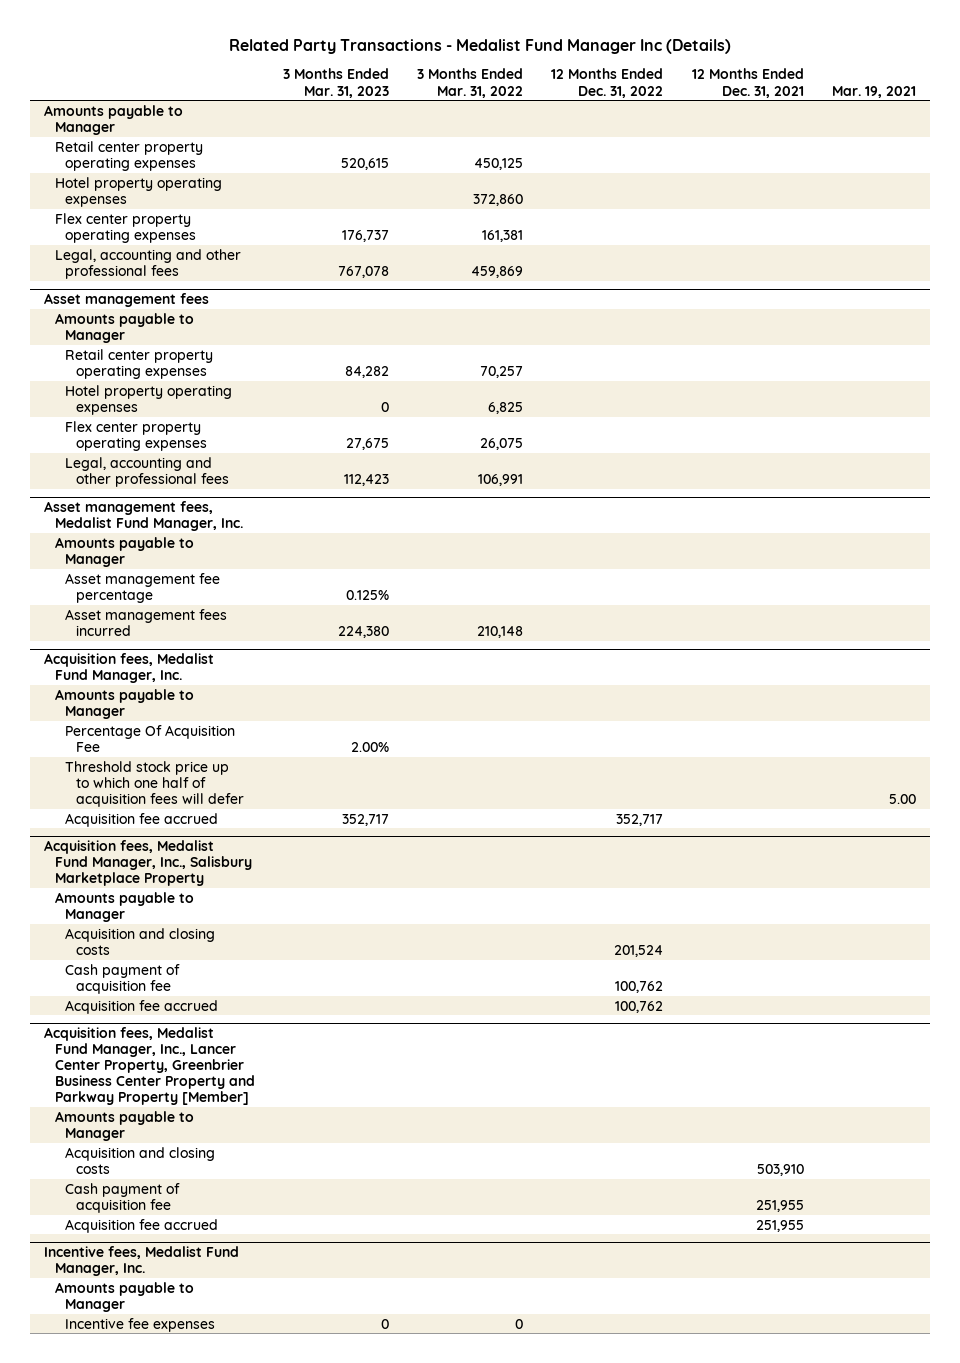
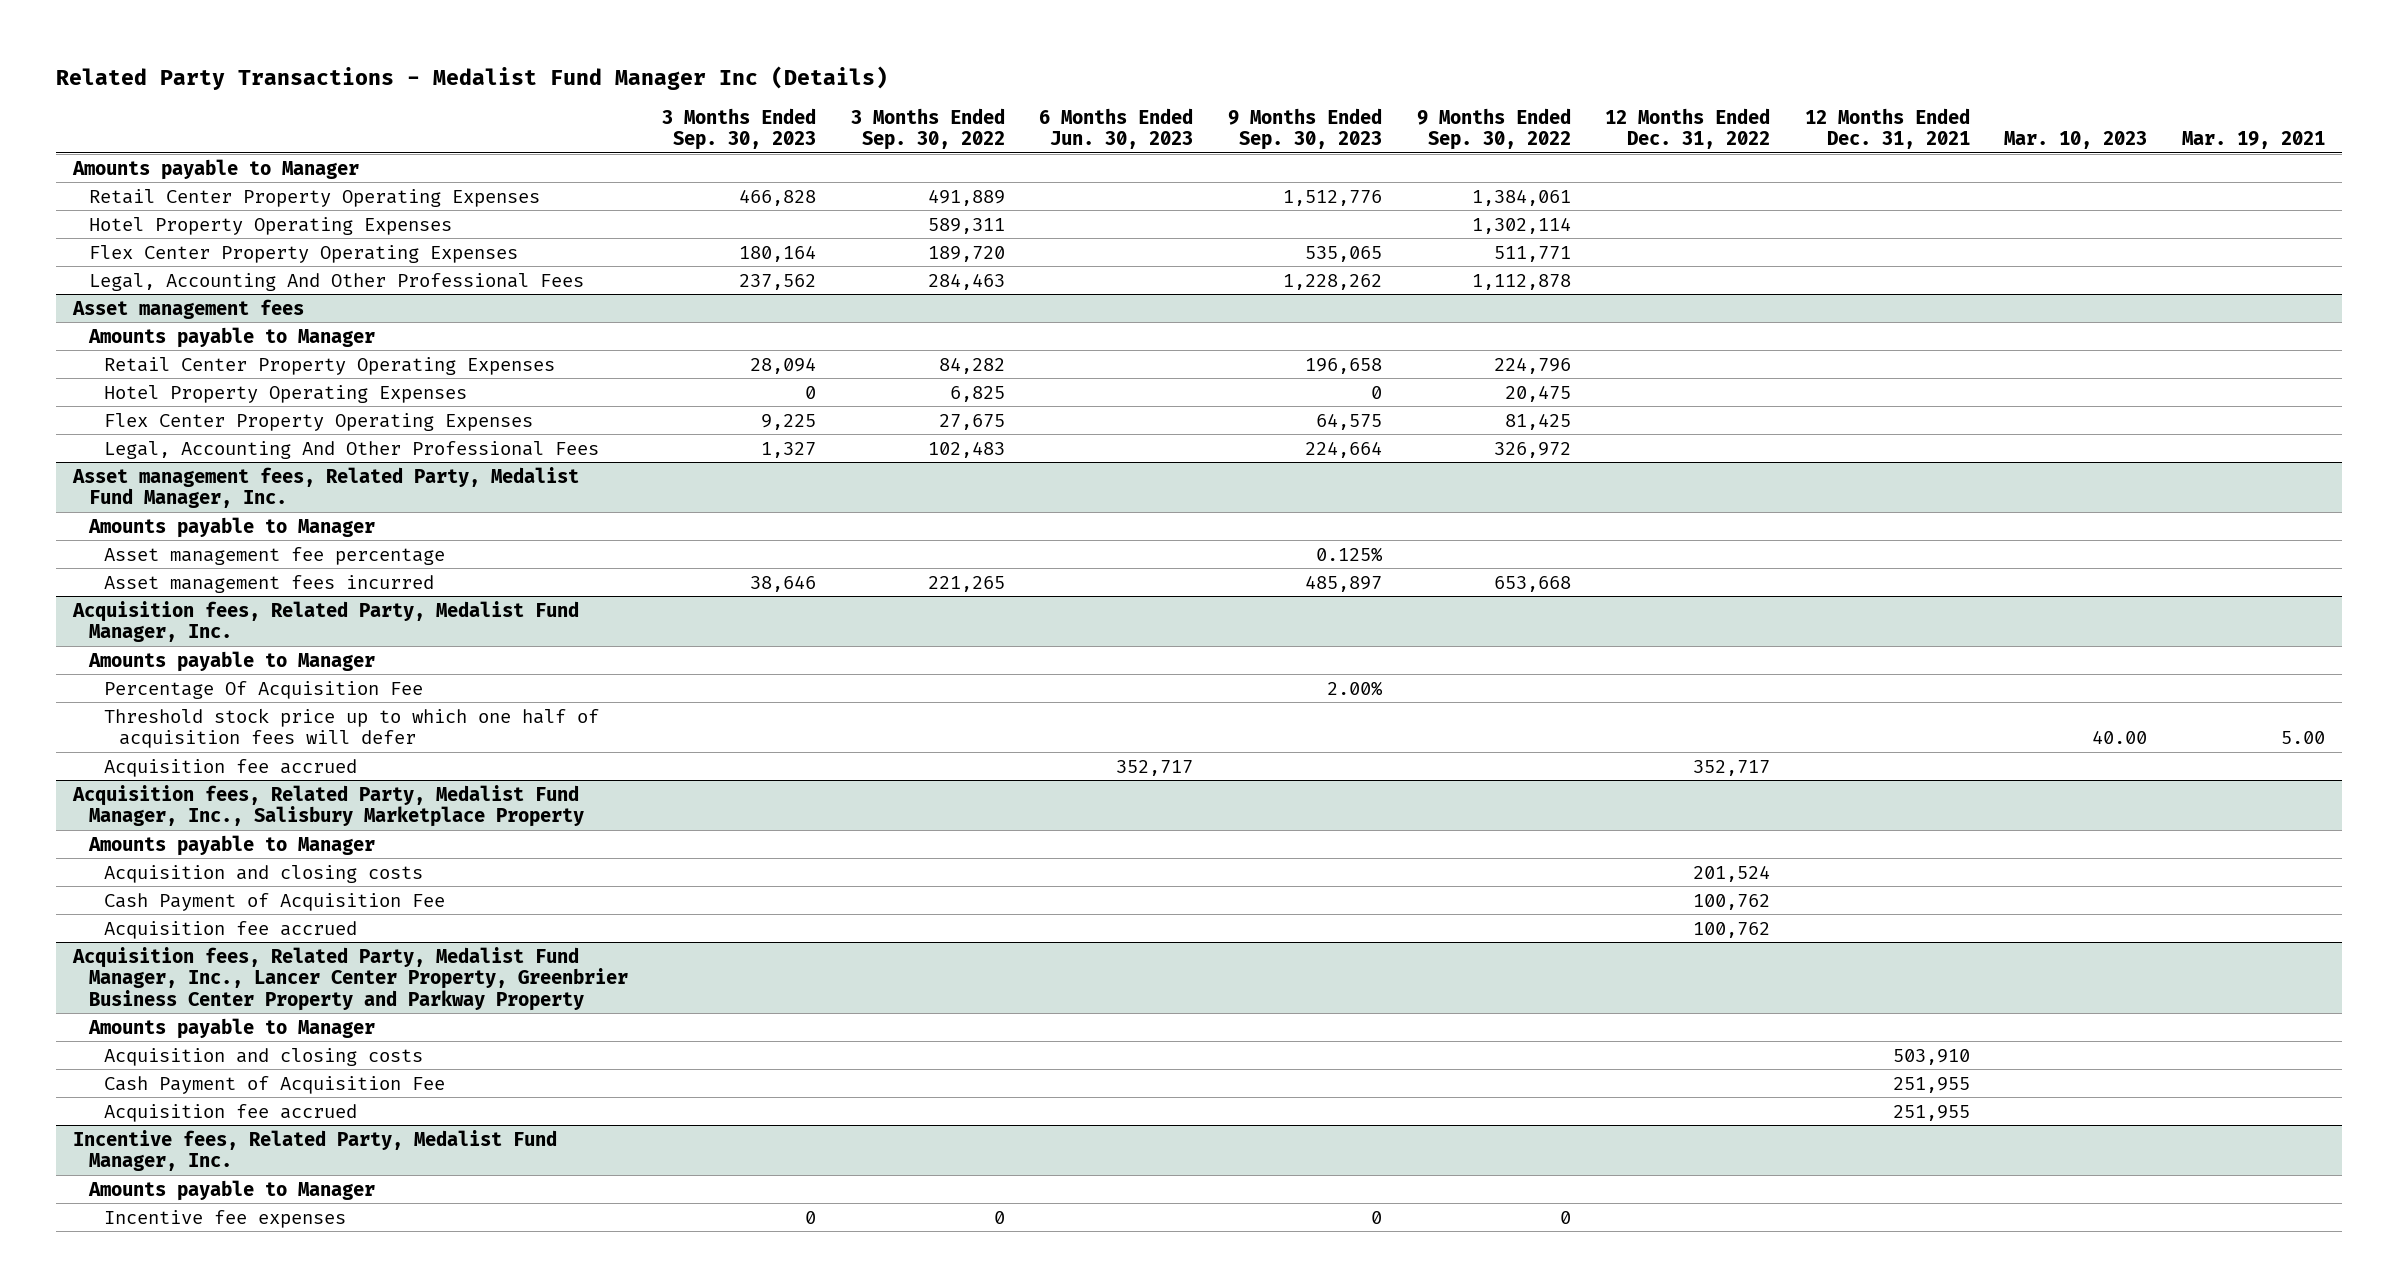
[282,68,389,98] 3 Months Ended Mar. 31, 2023 -> none
[417,68,524,98] 3 Months Ended Mar. 31, 2022 -> none
none -> [662,107,817,151] 3 Months Ended Sep. 30, 2023
none -> [850,107,1005,151] 3 Months Ended Sep. 30, 2022
none -> [1039,107,1194,150] 6 Months Ended Jun. 30, 2023
none -> [1227,107,1382,151] 9 Months Ended Sep. 30, 2023
none -> [1416,107,1571,151] 9 Months Ended Sep. 30, 2022
none -> [2004,131,2148,150] Mar. 10, 2023
[54,140,203,171] Retail center property operating expenses -> [88,188,540,207] Retail Center Property Operating Expenses
[54,176,222,207] Hotel property operating expenses -> [88,216,452,235] Hotel Property Operating Expenses
[54,212,197,243] Flex center property operating expenses -> [88,244,518,263] Flex Center Property Operating Expenses
[54,248,241,279] Legal, accounting and other professional fees -> [88,272,584,291] Legal, Accounting And Other Professional Fees
[65,348,214,379] Retail center property operating expenses -> [104,356,556,375] Retail Center Property Operating Expenses
[65,384,233,415] Hotel property operating expenses -> [104,384,468,403] Hotel Property Operating Expenses
[65,420,207,451] Flex center property operating expenses -> [104,412,534,431] Flex Center Property Operating Expenses
[65,456,229,487] Legal, accounting and other professional fees -> [104,440,600,459] Legal, Accounting And Other Professional Fees
[43,500,243,531] Asset management fees, Medalist Fund Manager, Inc. -> [72,466,580,509] Asset management fees, Related Party, Medalist Fund Manager, Inc.
[43,652,214,683] Acquisition fees, Medalist Fund Manager, Inc. -> [72,600,580,643] Acquisition fees, Related Party, Medalist Fund Manager, Inc.
[43,839,252,886] Acquisition fees, Medalist Fund Manager, Inc., Salisbury Marketplace Property -> [72,784,584,828] Acquisition fees, Related Party, Medalist Fund Manager, Inc., Salisbury Marketplace Property
[65,963,181,994] Cash payment of acquisition fee -> [104,892,446,911] Cash Payment of Acquisition Fee
[43,1026,255,1105] Acquisition fees, Medalist Fund Manager, Inc., Lancer Center Property, Greenbrier Business Center Property and Parkway Property [Member] -> [72,946,628,1011] Acquisition fees, Related Party, Medalist Fund Manager, Inc., Lancer Center Property, Greenbrier Business Center Property and Parkway Property
[65,1182,181,1213] Cash payment of acquisition fee -> [104,1075,446,1094] Cash Payment of Acquisition Fee
[43,1245,239,1276] Incentive fees, Medalist Fund Manager, Inc. -> [73,1129,558,1172] Incentive fees, Related Party, Medalist Fund Manager, Inc.

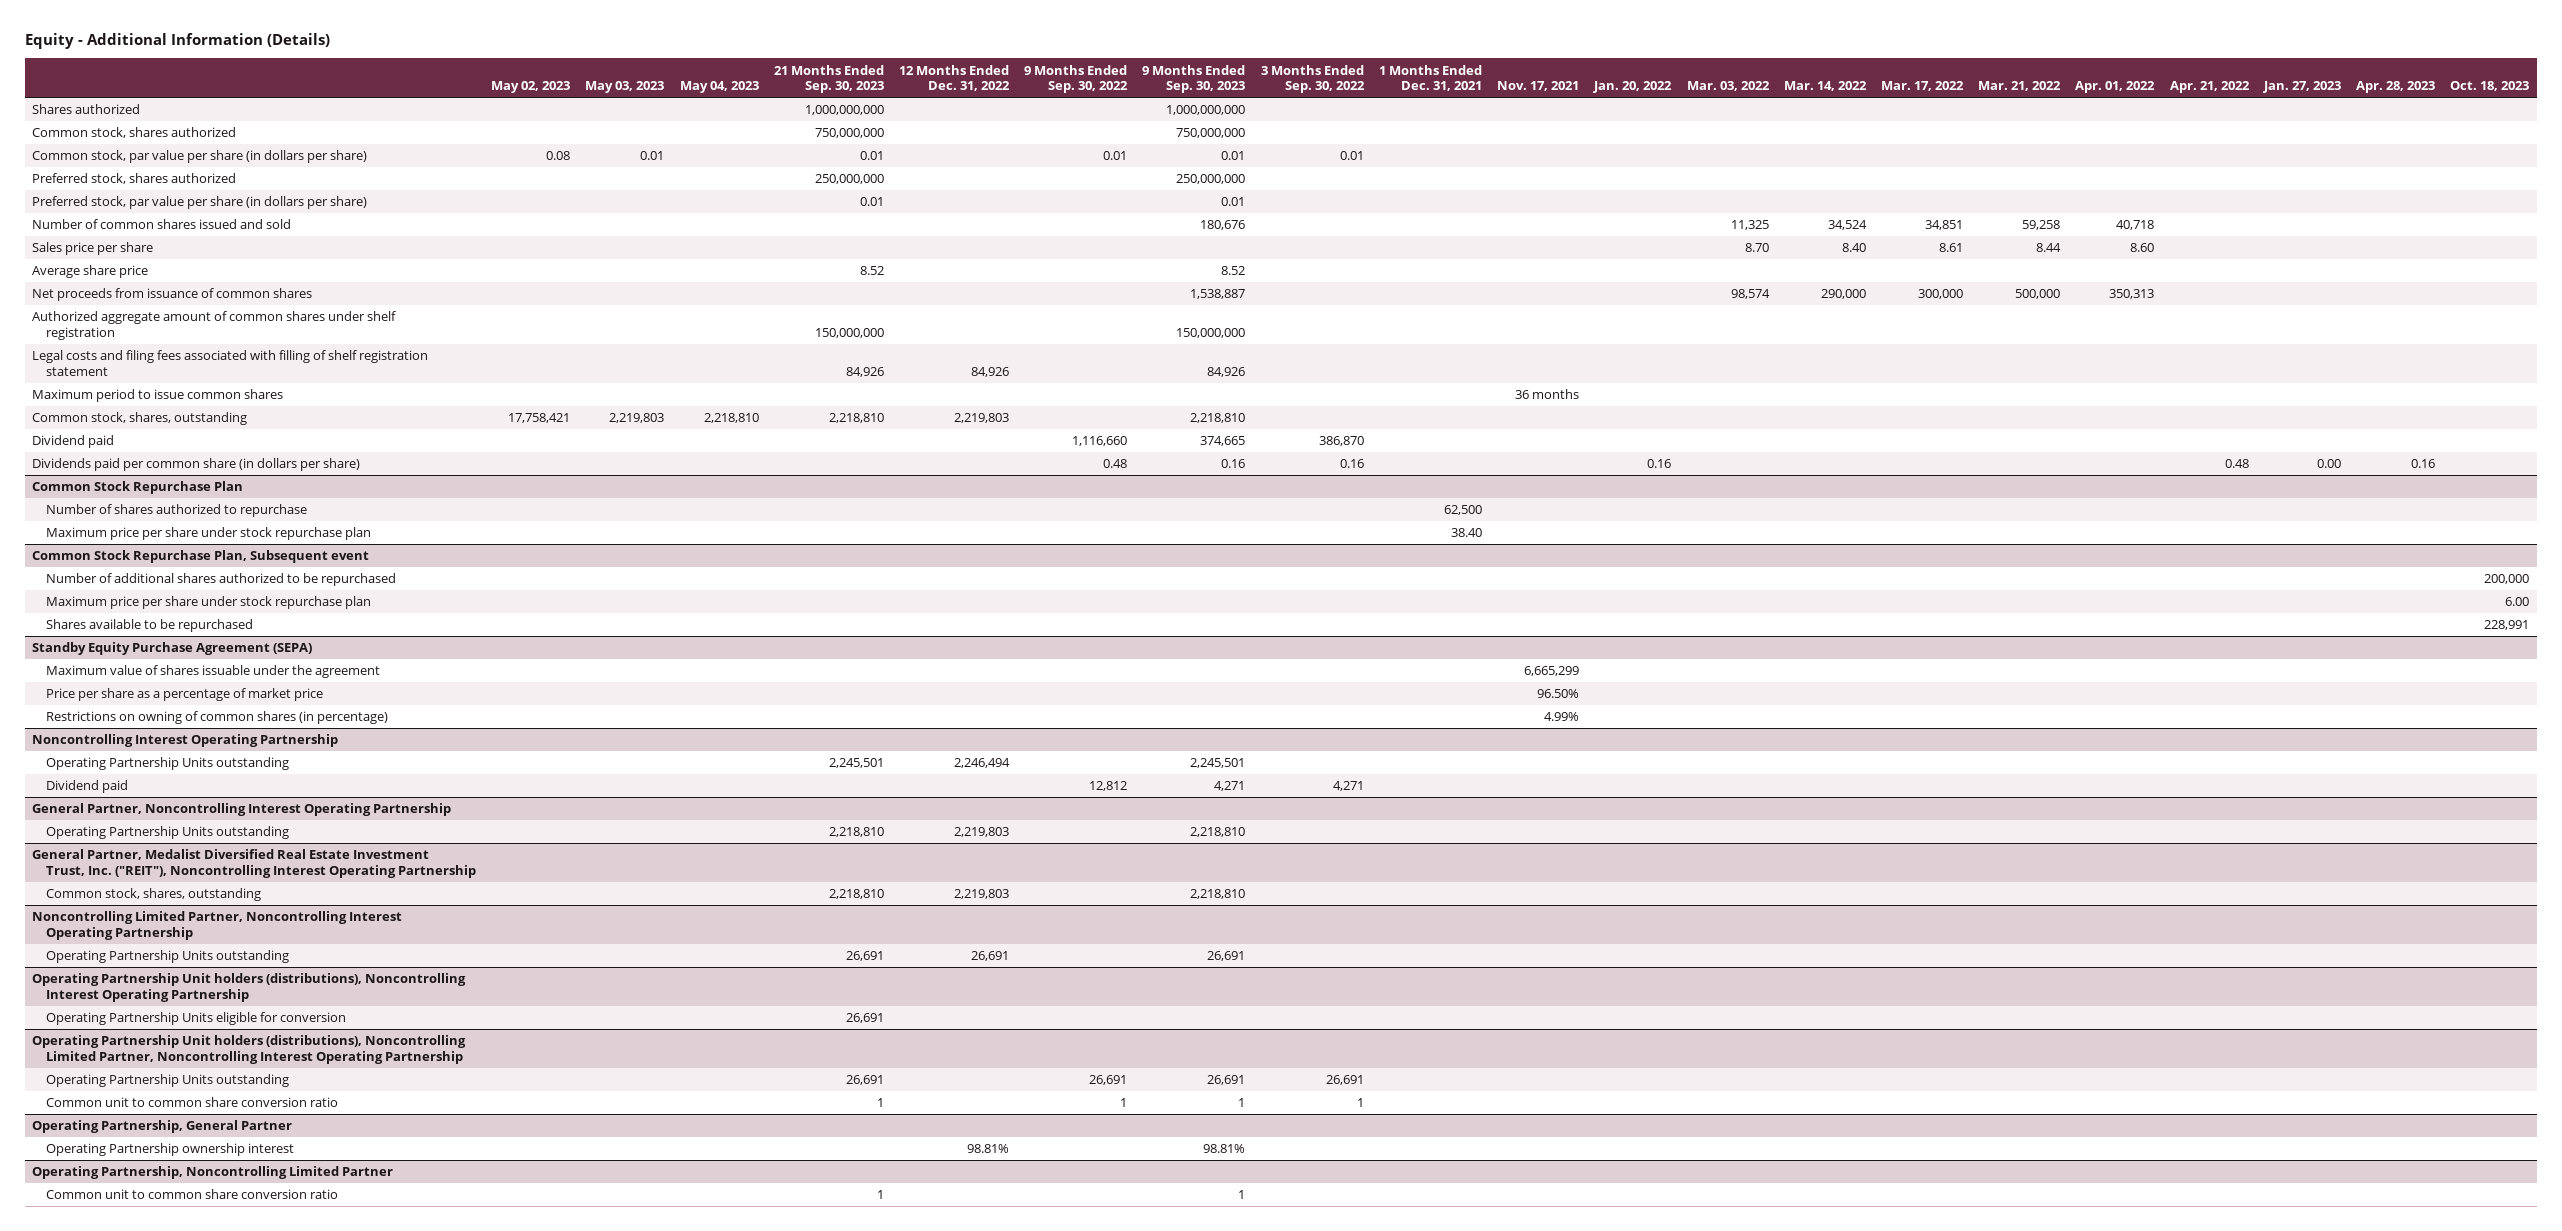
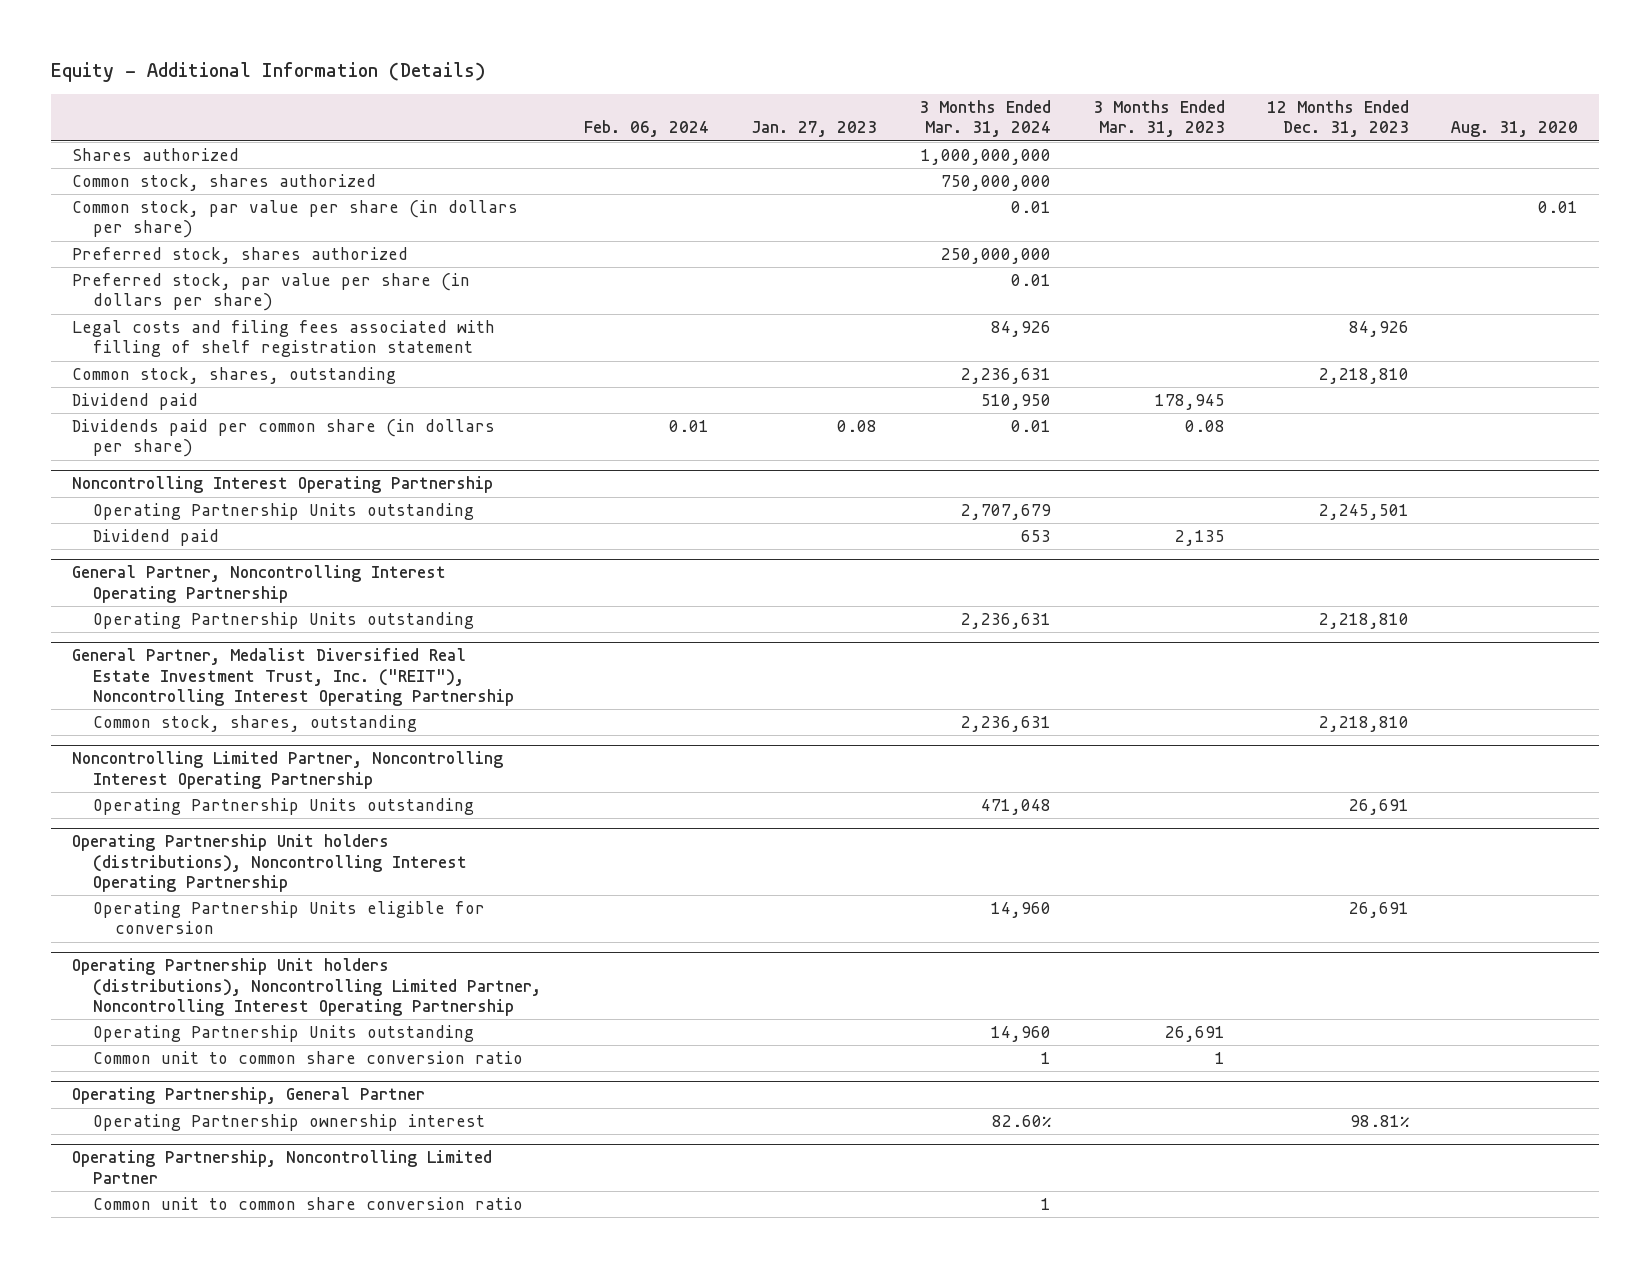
[491,81,571,94] May 02, 2023 -> none
[585,81,665,94] May 03, 2023 -> none
[679,81,759,94] May 04, 2023 -> none
[773,64,884,94] 21 Months Ended Sep. 30, 2023 -> none
[898,64,1010,92] 12 Months Ended Dec. 31, 2022 -> none
[1024,64,1129,94] 9 Months Ended Sep. 30, 2022 -> none
[1142,64,1246,94] 9 Months Ended Sep. 30, 2023 -> none
[1260,64,1365,94] 3 Months Ended Sep. 30, 2022 -> none
[1378,64,1482,92] 1 Months Ended Dec. 31, 2021 -> none
[1497,81,1580,92] Nov. 17, 2021 -> none
[1593,81,1673,94] Jan. 20, 2022 -> none
[1686,81,1770,92] Mar. 03, 2022 -> none
[1783,81,1867,92] Mar. 14, 2022 -> none
[1881,81,1965,92] Mar. 17, 2022 -> none
[1978,81,2062,92] Mar. 21, 2022 -> none
[2075,81,2156,94] Apr. 01, 2022 -> none
[2169,81,2250,94] Apr. 21, 2022 -> none
[2356,81,2436,94] Apr. 28, 2023 -> none
[2450,81,2530,92] Oct. 18, 2023 -> none
none -> [583,120,709,138] Feb. 06, 2024
none -> [918,99,1051,138] 3 Months Ended Mar. 31, 2024
none -> [1092,99,1225,138] 3 Months Ended Mar. 31, 2023
none -> [1266,99,1409,138] 12 Months Ended Dec. 31, 2023
none -> [1450,121,1578,138] Aug. 31, 2020
[32,219,292,230] Number of common shares issued and sold -> none
[32,242,154,256] Sales price per share -> none
[32,265,149,279] Average share price -> none
[32,288,313,302] Net proceeds from issuance of common shares -> none
[32,311,397,341] Authorized aggregate amount of common shares under shelf registration -> none
[32,389,284,403] Maximum period to issue common shares -> none
[32,481,244,495] Common Stock Repurchase Plan -> none
[45,504,307,518] Number of shares authorized to repurchase -> none
[45,527,371,541] Maximum price per share under stock repurchase plan -> none
[32,550,370,564] Common Stock Repurchase Plan, Subsequent event -> none
[45,573,396,587] Number of additional shares authorized to be repurchased -> none
[45,596,371,610] Maximum price per share under stock repurchase plan -> none
[45,619,253,633] Shares available to be repurchased -> none
[32,642,313,656] Standby Equity Purchase Agreement (SEPA) -> none
[45,665,380,679] Maximum value of shares issuable under the agreement -> none
[45,688,323,702] Price per share as a percentage of market price -> none
[45,711,388,725] Restrictions on owning of common shares (in percentage) -> none
[2316,459,2341,469] 0.00 -> [836,420,877,433] 0.08

